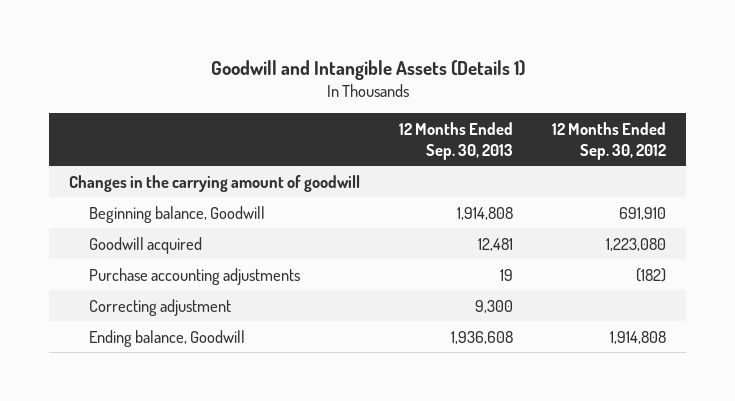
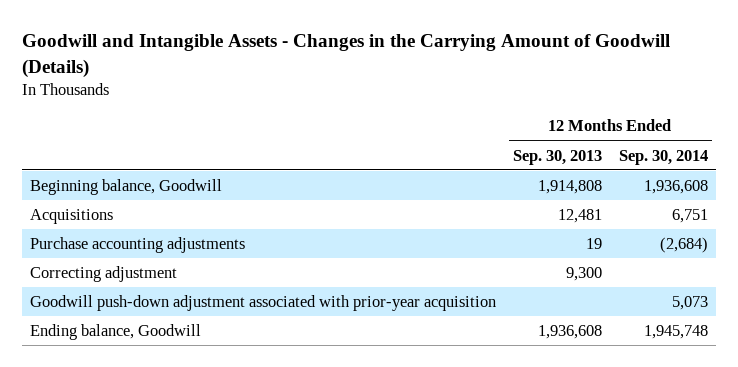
[210,59,525,80] Goodwill and Intangible Assets (Details 1) -> [21,34,670,78] Goodwill and Intangible Assets - Changes in the Carrying Amount of Goodwill (Details)
[552,121,667,160] 12 Months Ended Sep. 30, 2012 -> none
none -> [618,149,708,165] Sep. 30, 2014
[68,174,360,192] Changes in the carrying amount of goodwill -> none
[89,236,203,254] Goodwill acquired -> [30,209,114,225] Acquisitions
none -> [30,295,497,312] Goodwill push-down adjustment associated with prior-year acquisition

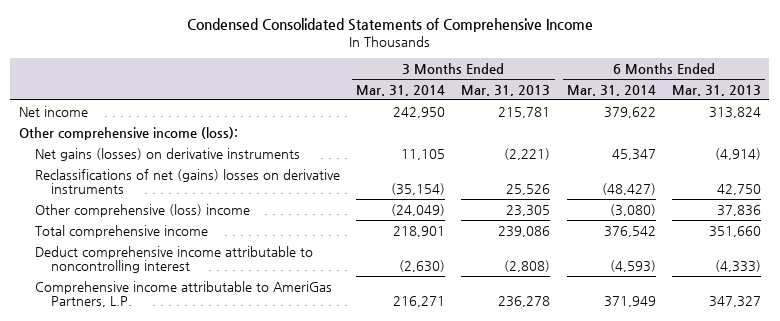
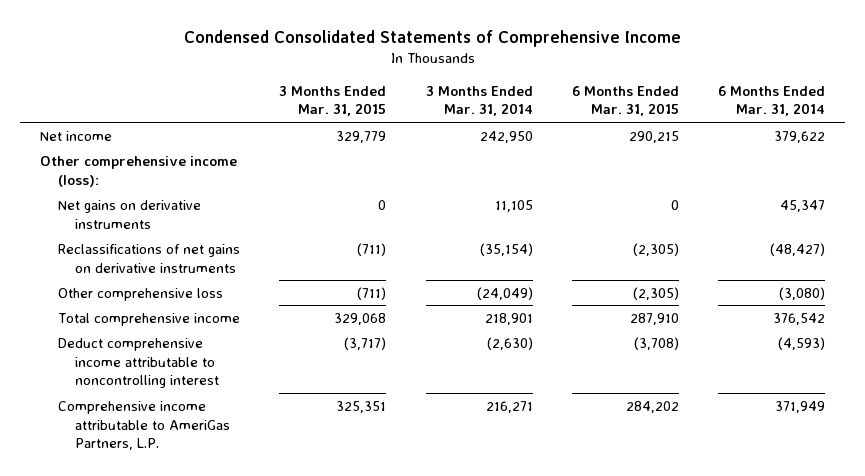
[461,84,551,96] Mar. 31, 2013 -> none
[672,84,762,96] Mar. 31, 2013 -> none
none -> [279,85,387,117] 3 Months Ended Mar. 31, 2015
none -> [571,85,679,117] 6 Months Ended Mar. 31, 2015
[34,147,300,161] Net gains (losses) on derivative instruments -> [57,199,201,229] Net gains on derivative instruments
[34,168,340,195] Reclassifications of net (gains) losses on derivative instruments -> [57,243,240,273] Reclassifications of net gains on derivative instruments
[34,203,250,217] Other comprehensive (loss) income -> [57,287,223,301] Other comprehensive loss

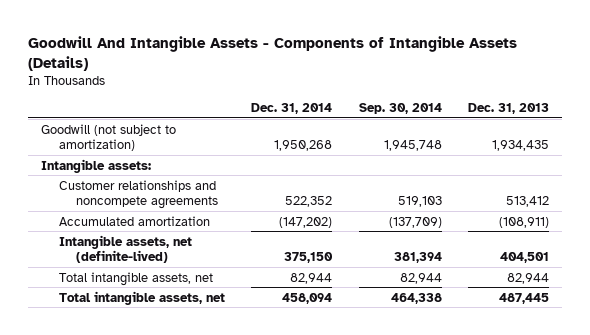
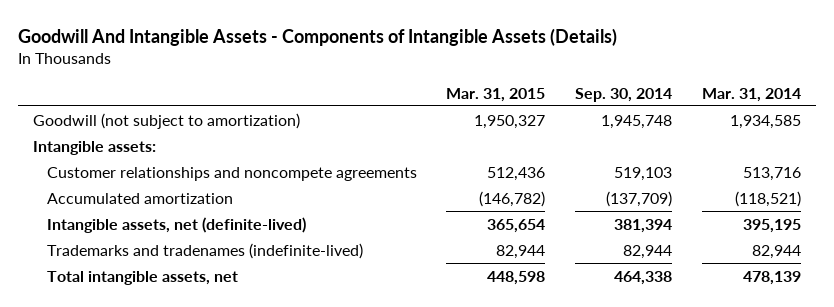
[251,102,333,114] Dec. 31, 2014 -> none
[467,102,549,114] Dec. 31, 2013 -> none
none -> [446,87,546,102] Mar. 31, 2015
none -> [701,87,801,102] Mar. 31, 2014
[58,271,213,286] Total intangible assets, net -> [46,242,363,259] Trademarks and tradenames (indefinite-lived)

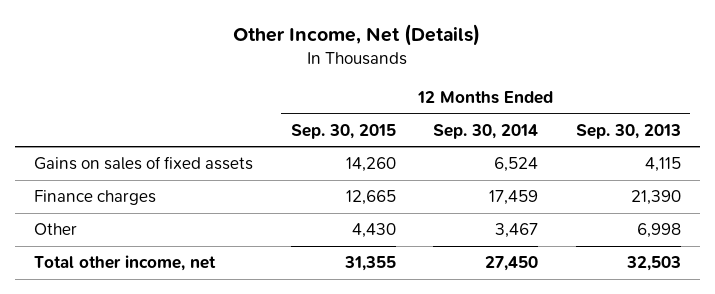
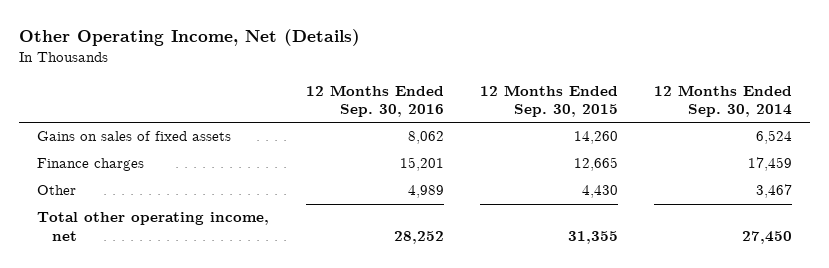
[233,24,481,47] Other Income, Net (Details) -> [19,29,361,47] Other Operating Income, Net (Details)
[575,123,681,139] Sep. 30, 2013 -> none
none -> [305,84,444,118] 12 Months Ended Sep. 30, 2016
[33,255,216,272] Total other income, net -> [37,212,270,241] Total other operating income, net

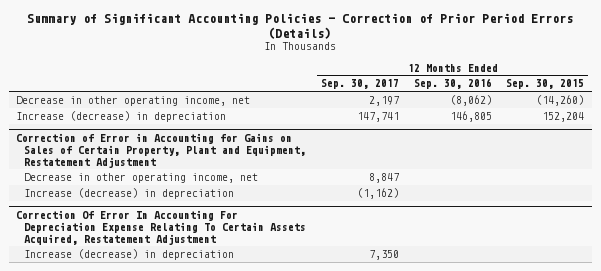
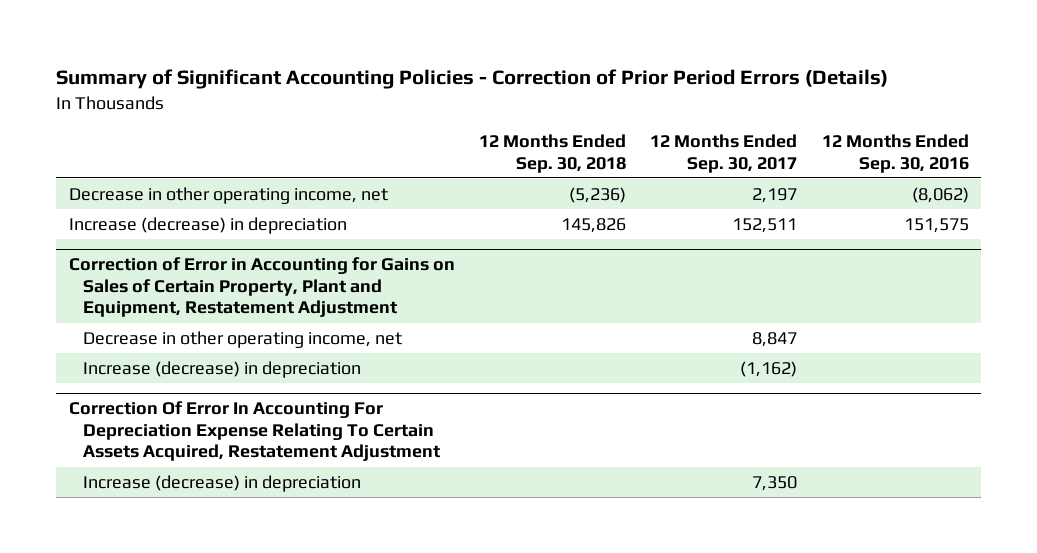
[506,79,585,90] Sep. 30, 2015 -> none
none -> [478,134,626,173] 12 Months Ended Sep. 30, 2018
[356,112,399,123] 147,741 -> [732,217,798,233] 152,511
[449,111,492,123] 146,805 -> [903,217,969,233] 151,575

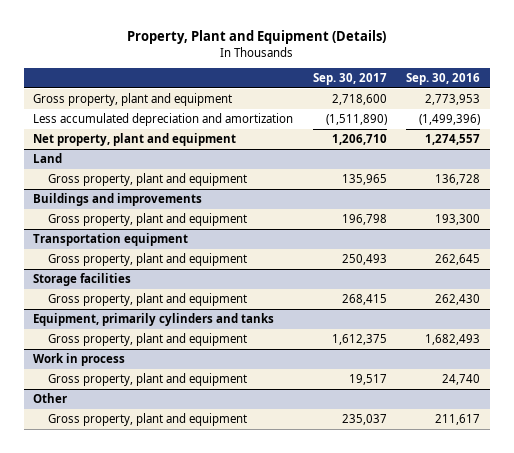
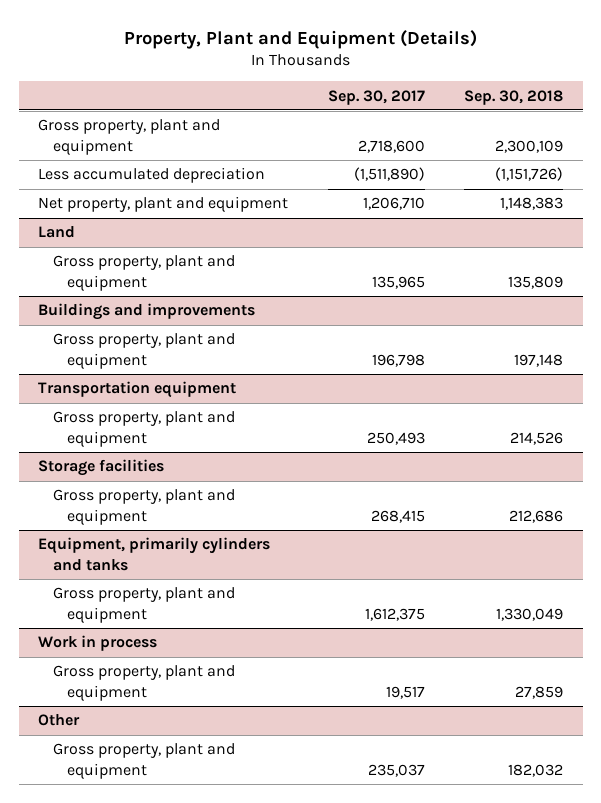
[406,72,481,85] Sep. 30, 2016 -> none
none -> [463,89,563,105] Sep. 30, 2018
[33,112,294,126] Less accumulated depreciation and amortization -> [38,167,266,184] Less accumulated depreciation

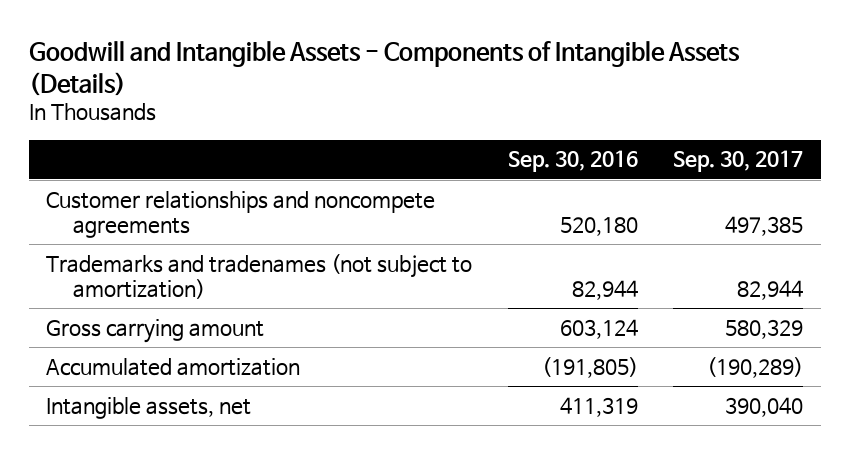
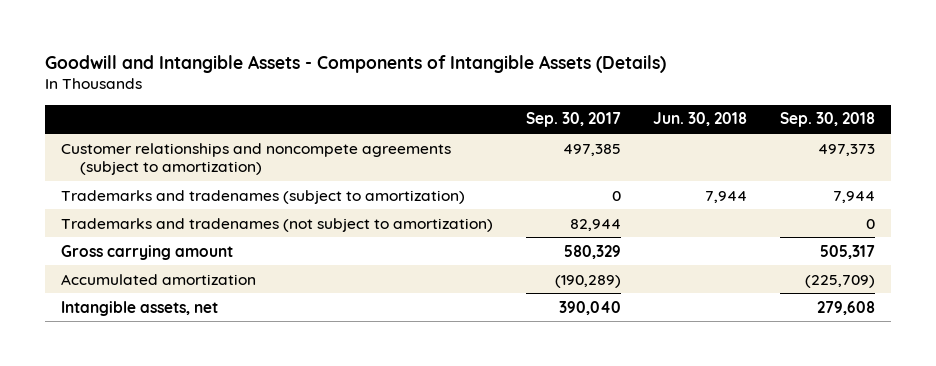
[507,150,638,173] Sep. 30, 2016 -> none
none -> [653,112,748,127] Jun. 30, 2018
none -> [779,112,875,128] Sep. 30, 2018
[46,190,436,238] Customer relationships and noncompete agreements -> [61,142,452,176] Customer relationships and noncompete agreements (subject to amortization)
none -> [61,189,466,204] Trademarks and tradenames (subject to amortization)

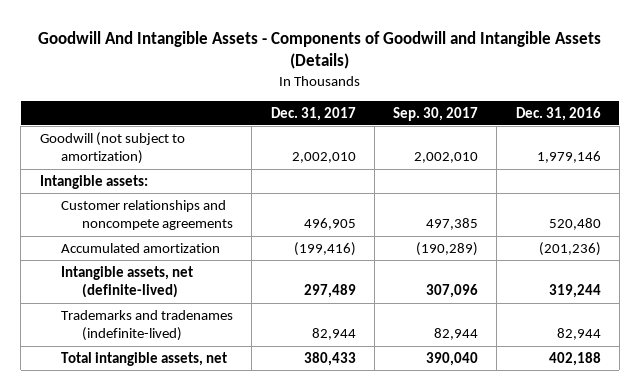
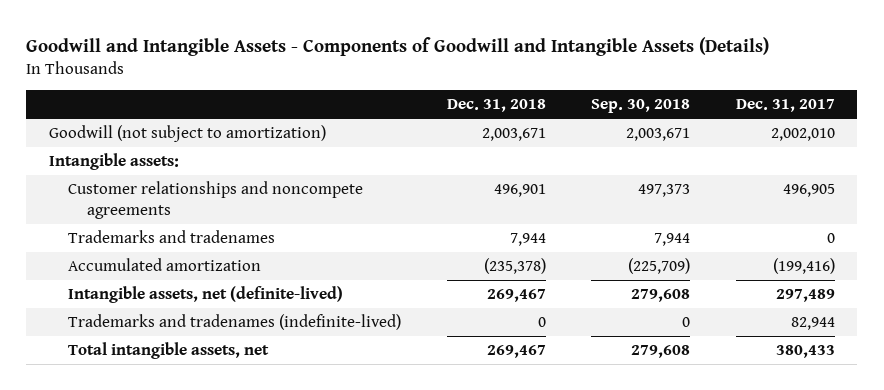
[38,30,602,70] Goodwill And Intangible Assets - Components of Goodwill and Intangible Assets (Details) -> [26,36,770,56] Goodwill and Intangible Assets - Components of Goodwill and Intangible Assets (Details)
[393,106,479,121] Sep. 30, 2017 -> none
[515,106,601,121] Dec. 31, 2016 -> none
none -> [446,99,546,113] Dec. 31, 2018
none -> [591,99,691,114] Sep. 30, 2018
none -> [68,230,276,244] Trademarks and tradenames

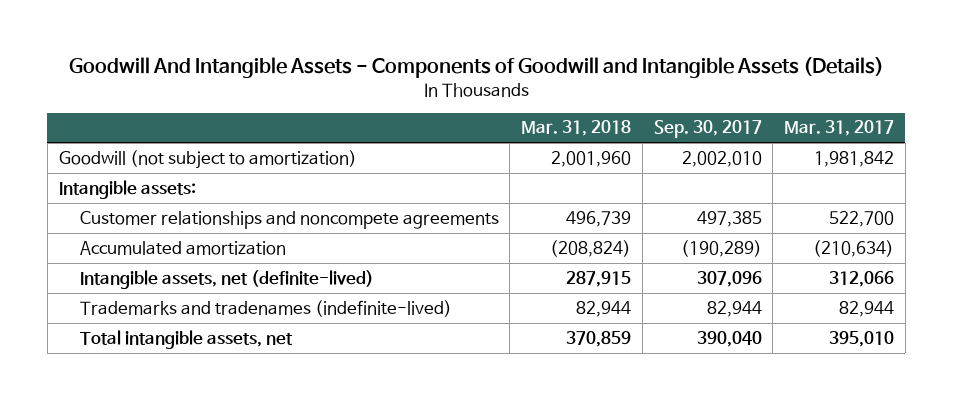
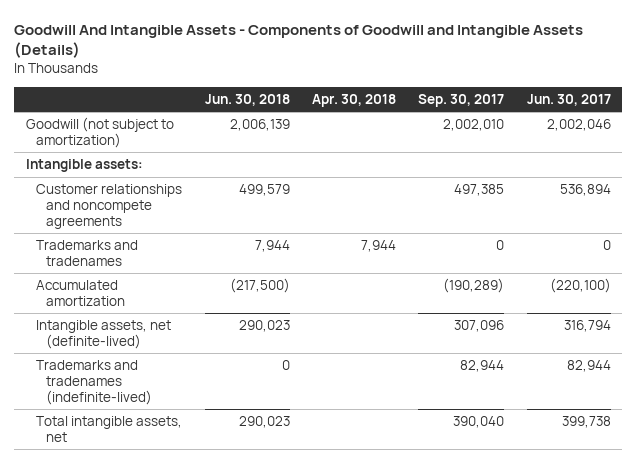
[521,120,632,137] Mar. 31, 2018 -> none
[784,120,895,137] Mar. 31, 2017 -> none
none -> [204,93,290,106] Jun. 30, 2018
none -> [311,93,396,107] Apr. 30, 2018
none -> [526,93,611,106] Jun. 30, 2017
none -> [36,240,139,266] Trademarks and tradenames

